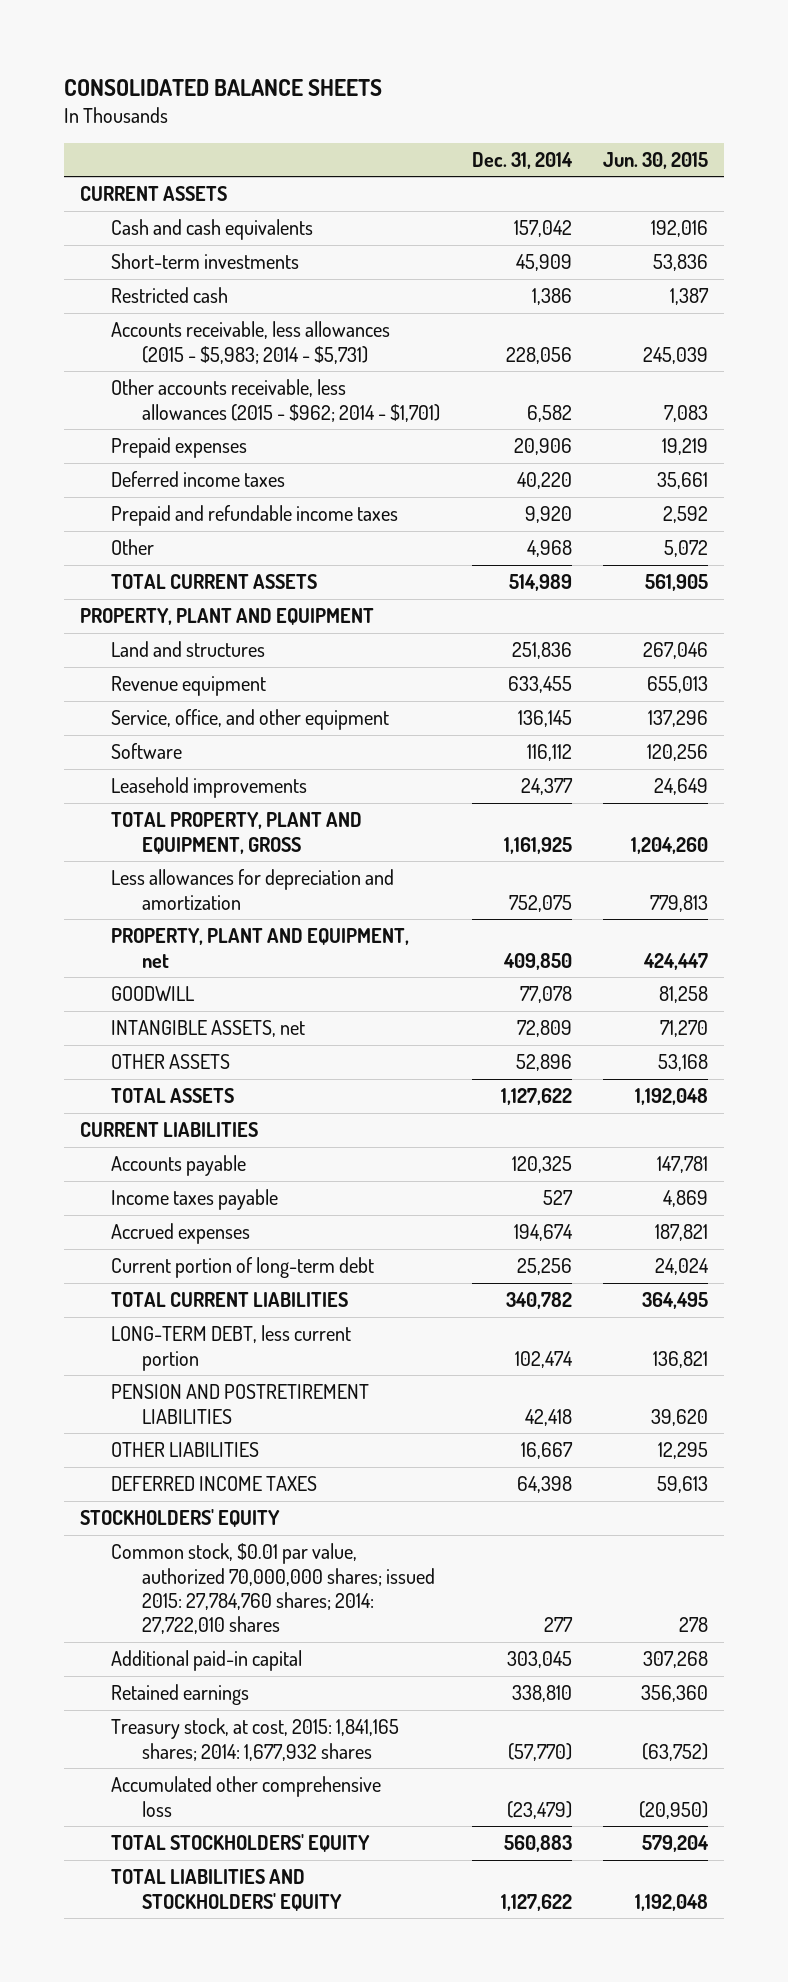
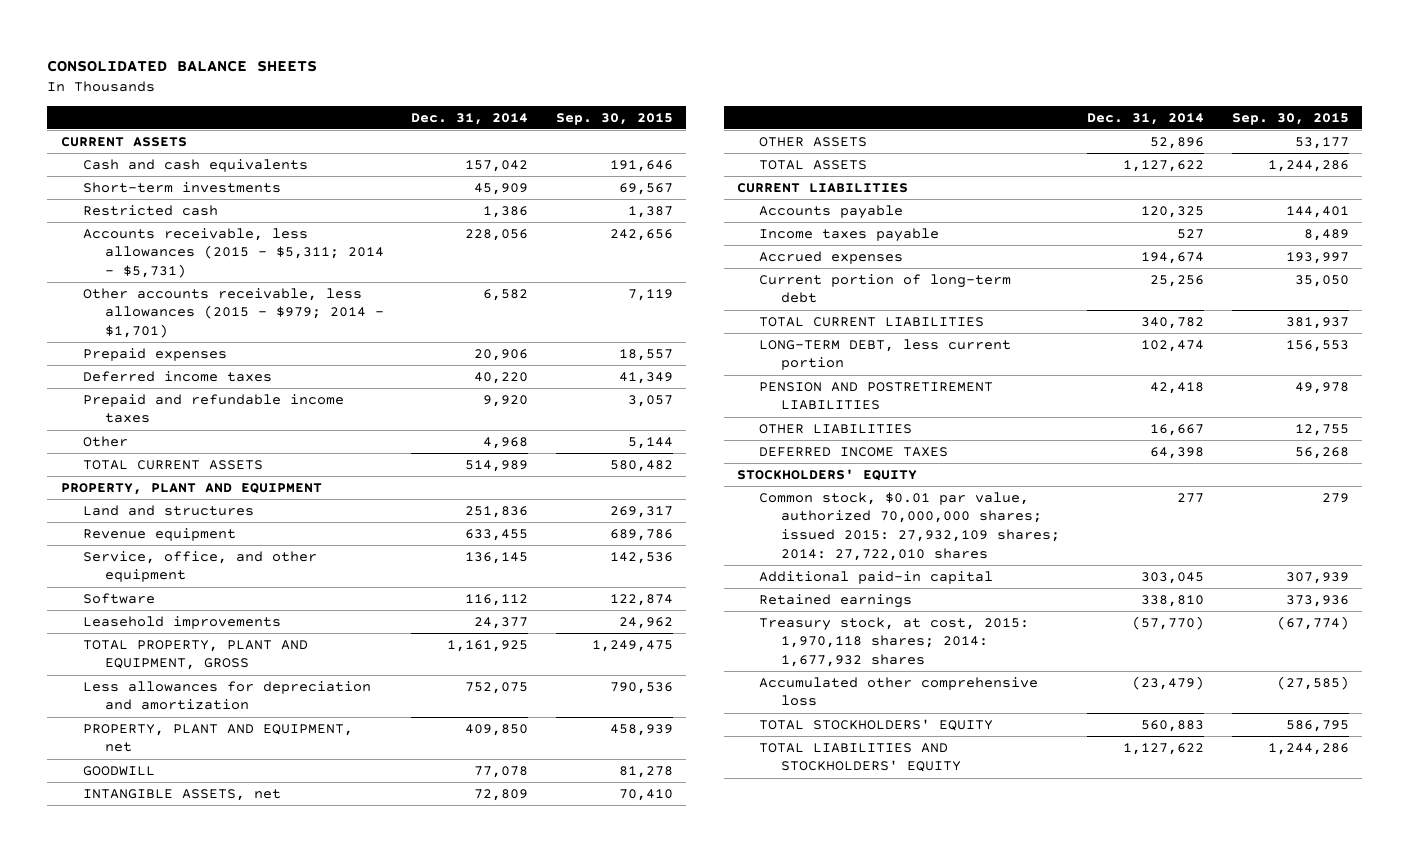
[602,151,708,169] Jun. 30, 2015 -> none
none -> [555,112,673,125] Sep. 30, 2015
[111,321,391,364] Accounts receivable, less allowances (2015 - $5,983; 2014 - $5,731) -> [83,227,385,279] Accounts receivable, less allowances (2015 - $5,311; 2014 - $5,731)
[111,379,441,422] Other accounts receivable, less allowances (2015 - $962; 2014 - $1,701) -> [83,287,385,339] Other accounts receivable, less allowances (2015 - $979; 2014 - $1,701)
[111,1543,436,1635] Common stock, $0.01 par value, authorized 70,000,000 shares; issued 2015: 27,784,760 shares; 2014: 27,722,010 shares -> [759,491,1061,561] Common stock, $0.01 par value, authorized 70,000,000 shares; issued 2015: 27,932,109 shares; 2014: 27,722,010 shares
[111,1718,400,1761] Treasury stock, at cost, 2015: 1,841,165 shares; 2014: 1,677,932 shares -> [759,616,1030,668] Treasury stock, at cost, 2015: 1,970,118 shares; 2014: 1,677,932 shares

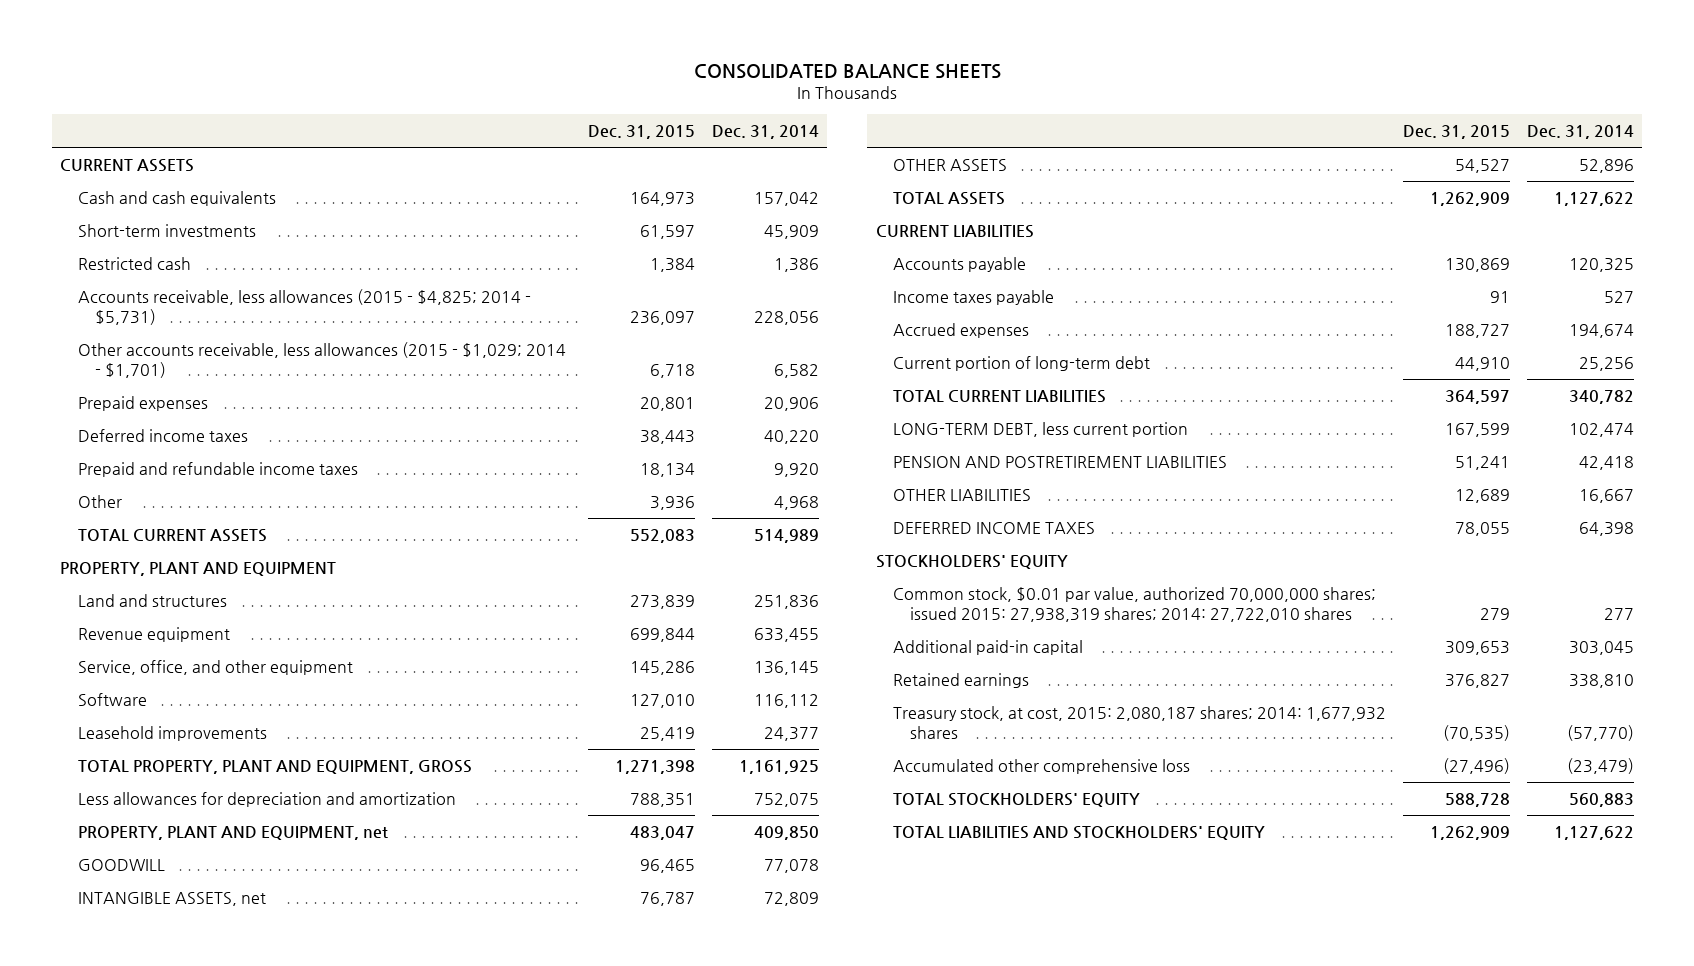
[555,112,673,125] Sep. 30, 2015 -> none
none -> [587,125,695,140] Dec. 31, 2015
[83,227,385,279] Accounts receivable, less allowances (2015 - $5,311; 2014 - $5,731) -> [77,289,531,326] Accounts receivable, less allowances (2015 - $4,825; 2014 - $5,731)
[83,287,385,339] Other accounts receivable, less allowances (2015 - $979; 2014 - $1,701) -> [77,342,566,379] Other accounts receivable, less allowances (2015 - $1,029; 2014 - $1,701)
[759,491,1061,561] Common stock, $0.01 par value, authorized 70,000,000 shares; issued 2015: 27,932,109 shares; 2014: 27,722,010 shares -> [892,587,1376,623] Common stock, $0.01 par value, authorized 70,000,000 shares; issued 2015: 27,938,319 shares; 2014: 27,722,010 shares
[759,616,1030,668] Treasury stock, at cost, 2015: 1,970,118 shares; 2014: 1,677,932 shares -> [892,706,1386,740] Treasury stock, at cost, 2015: 2,080,187 shares; 2014: 1,677,932 shares

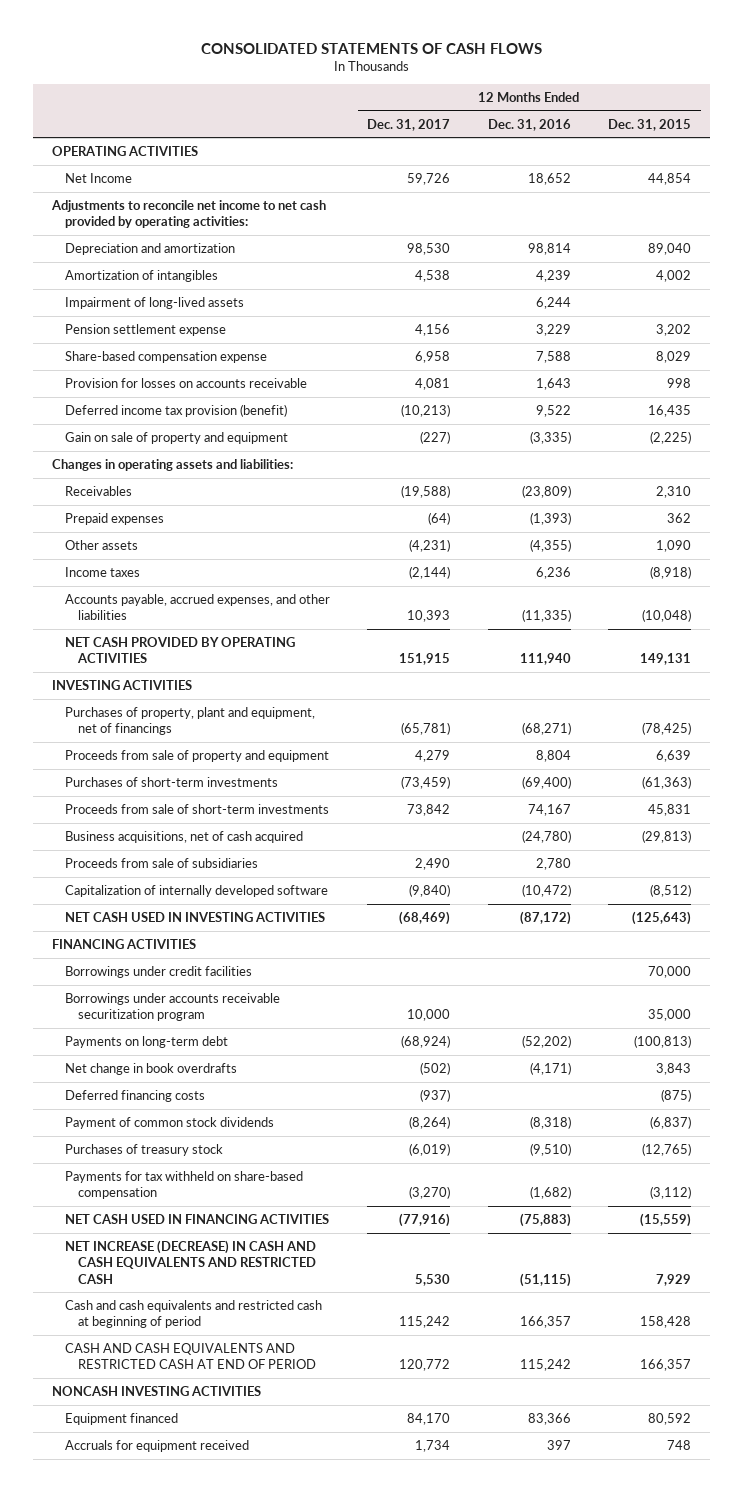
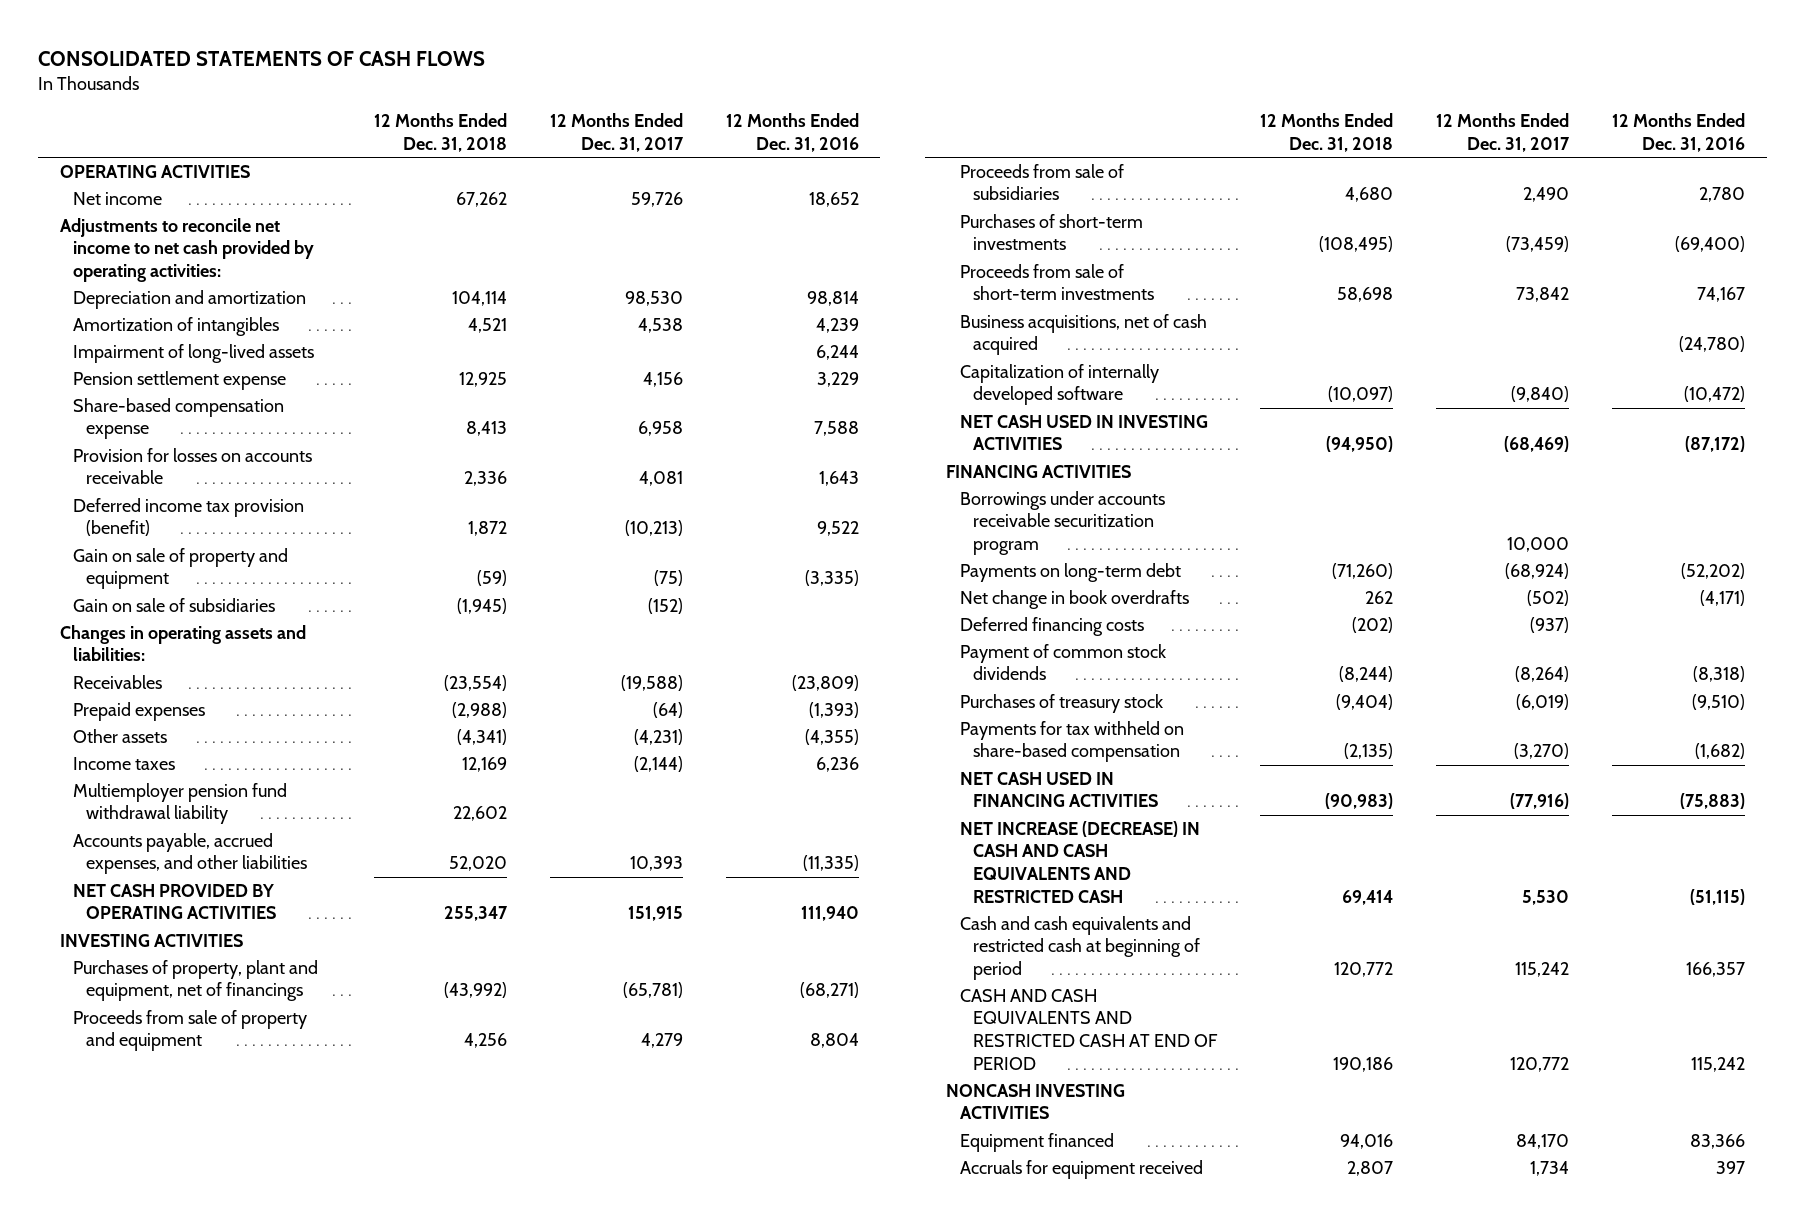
[608,118,692,131] Dec. 31, 2015 -> none
none -> [373,113,507,153] 12 Months Ended Dec. 31, 2018
[65,172,133,183] Net Income -> [73,191,163,205] Net income
[420,430,451,444] (227) -> [653,570,683,587] (75)
none -> [73,597,276,612] Gain on sale of subsidiaries
none -> [73,782,288,825] Multiemployer pension fund withdrawal liability
[65,857,259,868] Proceeds from sale of subsidiaries -> [959,163,1124,201] Proceeds from sale of subsidiaries
[65,965,253,978] Borrowings under credit facilities -> none

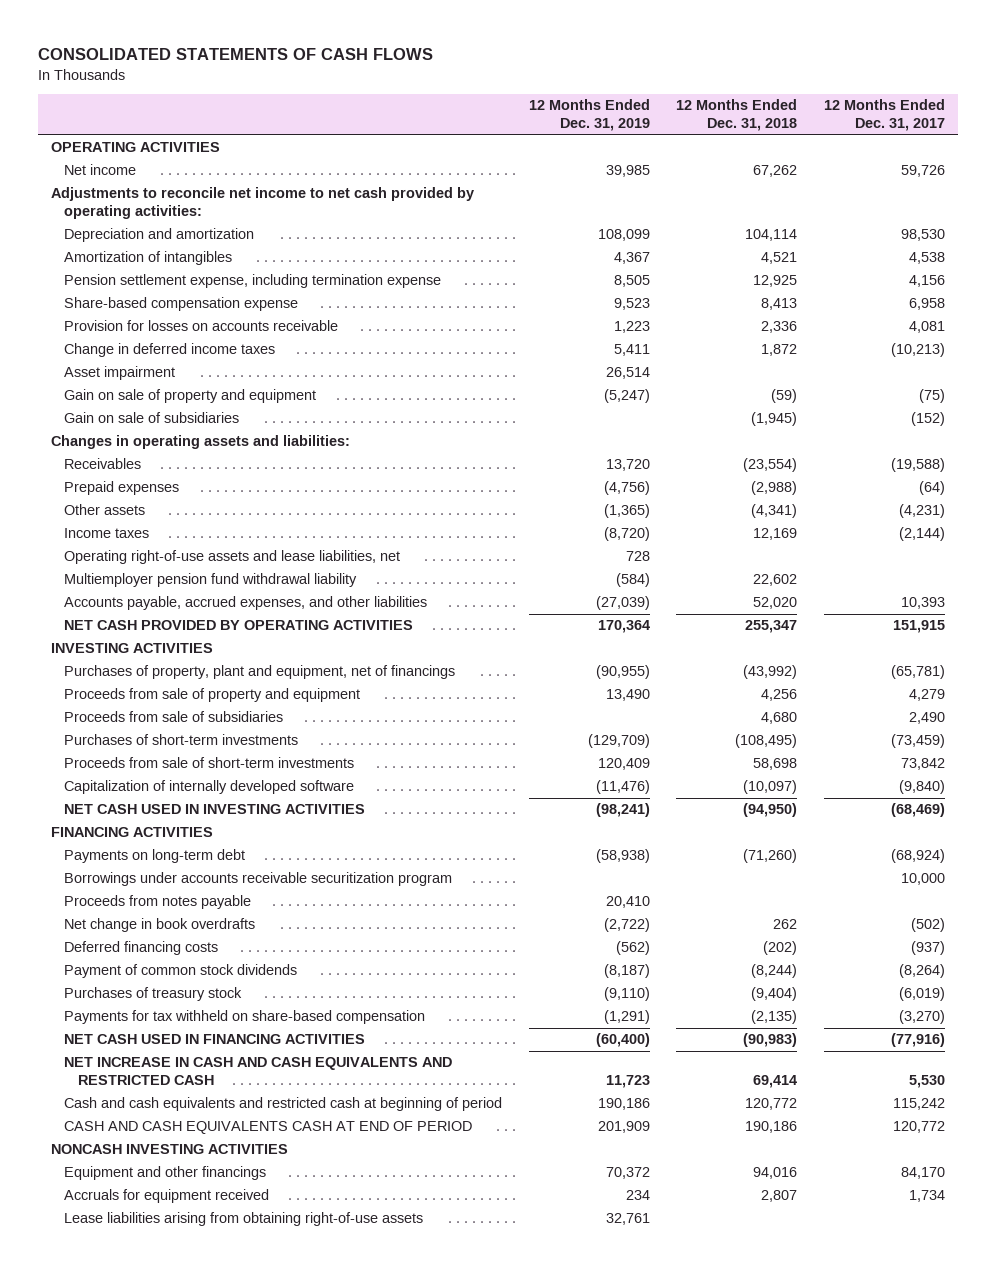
[725,113,859,153] 12 Months Ended Dec. 31, 2016 -> none
none -> [528,99,650,132] 12 Months Ended Dec. 31, 2019
[73,343,315,363] Impairment of long-lived assets -> none
[73,370,287,390] Pension settlement expense -> [64,274,442,289] Pension settlement expense, including termination expense
[73,497,305,537] Deferred income tax provision (benefit) -> [64,343,276,358] Change in deferred income taxes
none -> [64,366,176,381] Asset impairment
none -> [64,550,401,565] Operating right-of-use assets and lease liabilities, net
[959,313,1207,356] Business acquisitions, net of cash acquired -> none
[959,490,1165,556] Borrowings under accounts receivable securitization program -> [64,872,453,887] Borrowings under accounts receivable securitization program
none -> [64,895,252,910] Proceeds from notes payable
[959,820,1200,903] NET INCREASE (DECREASE) IN CASH AND CASH EQUIVALENTS AND RESTRICTED CASH -> [64,1057,453,1086] NET INCREASE IN CASH AND CASH EQUIVALENTS AND RESTRICTED CASH
[959,988,1219,1070] CASH AND CASH EQUIVALENTS AND RESTRICTED CASH AT END OF PERIOD -> [64,1121,473,1135] CASH AND CASH EQUIVALENTS CASH AT END OF PERIOD
[959,1132,1114,1152] Equipment financed -> [64,1166,267,1181] Equipment and other financings
none -> [64,1212,424,1227] Lease liabilities arising from obtaining right-of-use assets

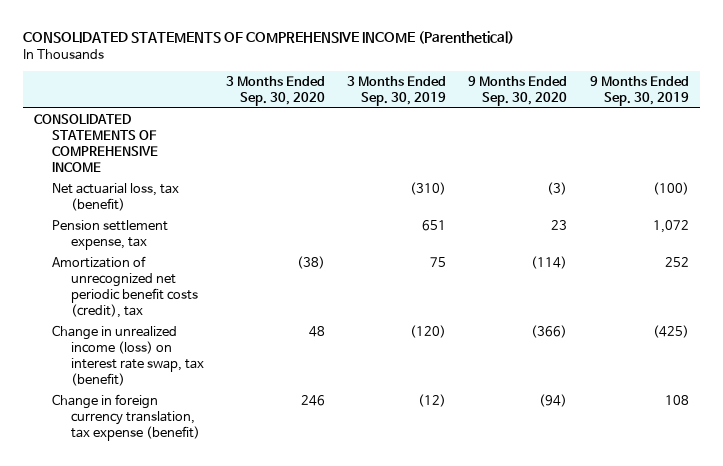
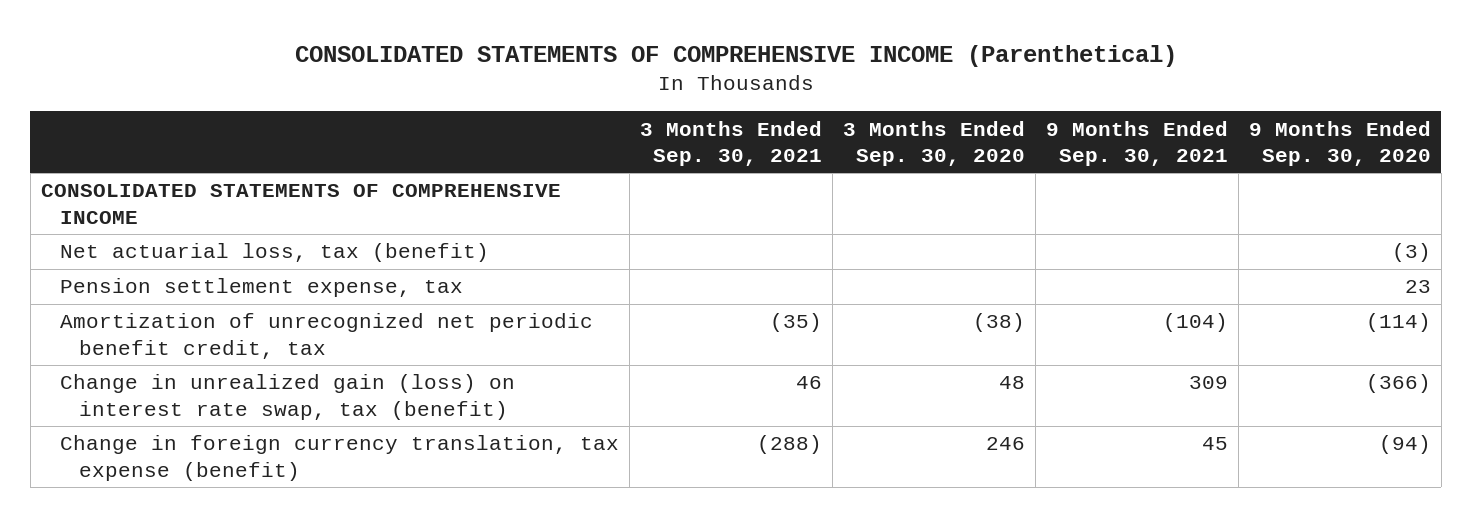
[347,75,447,106] 3 Months Ended Sep. 30, 2019 -> none
[589,75,689,106] 9 Months Ended Sep. 30, 2019 -> none
none -> [640,120,823,166] 3 Months Ended Sep. 30, 2021
none -> [1045,120,1228,166] 9 Months Ended Sep. 30, 2021
[52,255,198,318] Amortization of unrecognized net periodic benefit costs (credit), tax -> [60,313,594,359] Amortization of unrecognized net periodic benefit credit, tax
[52,324,204,386] Change in unrealized income (loss) on interest rate swap, tax (benefit) -> [60,374,516,420] Change in unrealized gain (loss) on interest rate swap, tax (benefit)

